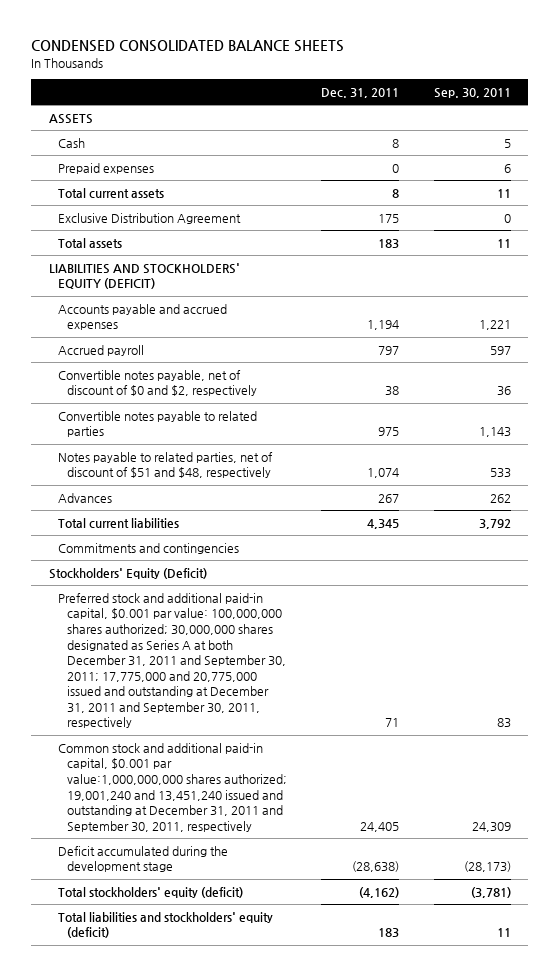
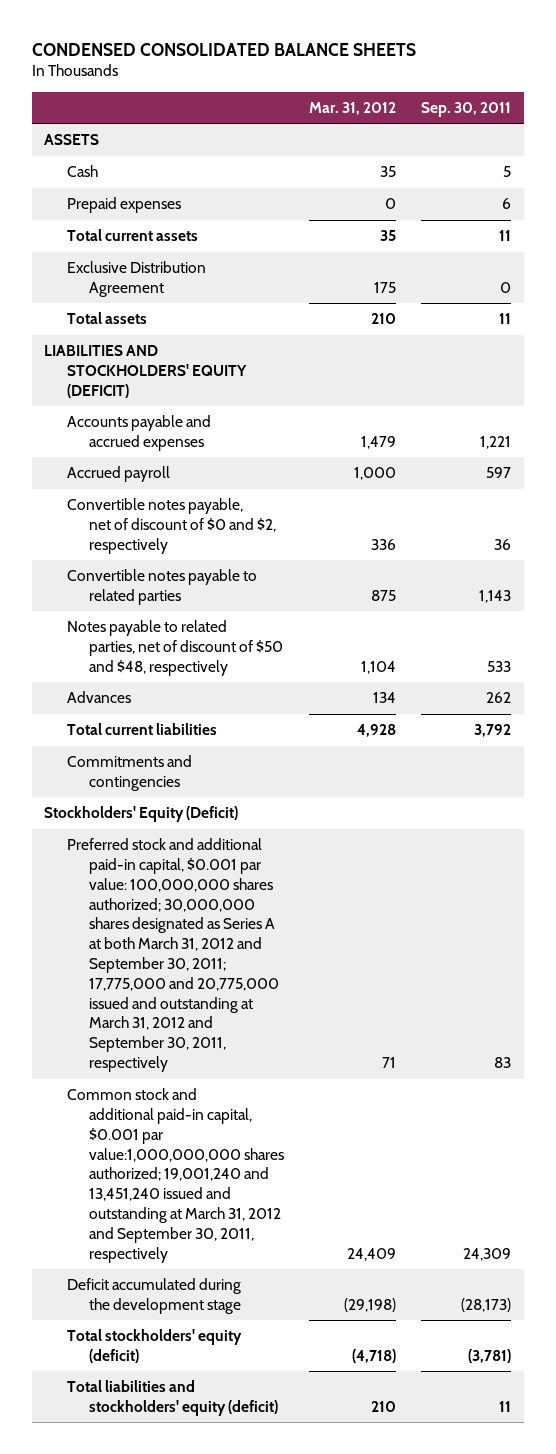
[321,87,400,98] Dec. 31, 2011 -> none
none -> [309,101,397,115] Mar. 31, 2012
[57,451,273,479] Notes payable to related parties, net of discount of $51 and $48, respectively -> [66,620,284,676] Notes payable to related parties, net of discount of $50 and $48, respectively
[57,592,286,729] Preferred stock and additional paid-in capital, $0.001 par value: 100,000,000 shares authorized; 30,000,000 shares designated as Series A at both December 31, 2011 and September 30, 2011; 17,775,000 and 20,775,000 issued and outstanding at December 31, 2011 and September 30, 2011, respectively -> [66,838,280,1073] Preferred stock and additional paid-in capital, $0.001 par value: 100,000,000 shares authorized; 30,000,000 shares designated as Series A at both March 31, 2012 and September 30, 2011; 17,775,000 and 20,775,000 issued and outstanding at March 31, 2012 and September 30, 2011, respectively
[57,742,287,832] Common stock and additional paid-in capital, $0.001 par value:1,000,000,000 shares authorized; 19,001,240 and 13,451,240 issued and outstanding at December 31, 2011 and September 30, 2011, respectively -> [66,1088,285,1263] Common stock and additional paid-in capital, $0.001 par value:1,000,000,000 shares authorized; 19,001,240 and 13,451,240 issued and outstanding at March 31, 2012 and September 30, 2011, respectively

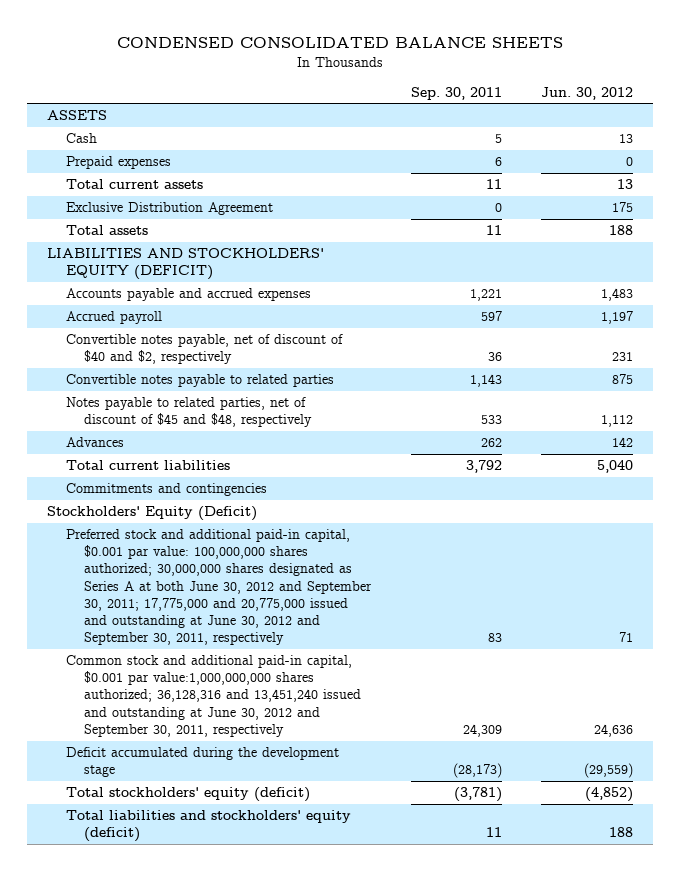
[309,101,397,115] Mar. 31, 2012 -> none
none -> [541,86,634,100] Jun. 30, 2012
[66,498,277,554] Convertible notes payable, net of discount of $0 and $2, respectively -> [65,334,343,365] Convertible notes payable, net of discount of $40 and $2, respectively
[66,620,284,676] Notes payable to related parties, net of discount of $50 and $48, respectively -> [65,397,313,428] Notes payable to related parties, net of discount of $45 and $48, respectively
[66,838,280,1073] Preferred stock and additional paid-in capital, $0.001 par value: 100,000,000 shares authorized; 30,000,000 shares designated as Series A at both March 31, 2012 and September 30, 2011; 17,775,000 and 20,775,000 issued and outstanding at March 31, 2012 and September 30, 2011, respectively -> [65,529,373,646] Preferred stock and additional paid-in capital, $0.001 par value: 100,000,000 shares authorized; 30,000,000 shares designated as Series A at both June 30, 2012 and September 30, 2011; 17,775,000 and 20,775,000 issued and outstanding at June 30, 2012 and September 30, 2011, respectively
[66,1088,285,1263] Common stock and additional paid-in capital, $0.001 par value:1,000,000,000 shares authorized; 19,001,240 and 13,451,240 issued and outstanding at March 31, 2012 and September 30, 2011, respectively -> [65,655,362,737] Common stock and additional paid-in capital, $0.001 par value:1,000,000,000 shares authorized; 36,128,316 and 13,451,240 issued and outstanding at June 30, 2012 and September 30, 2011, respectively

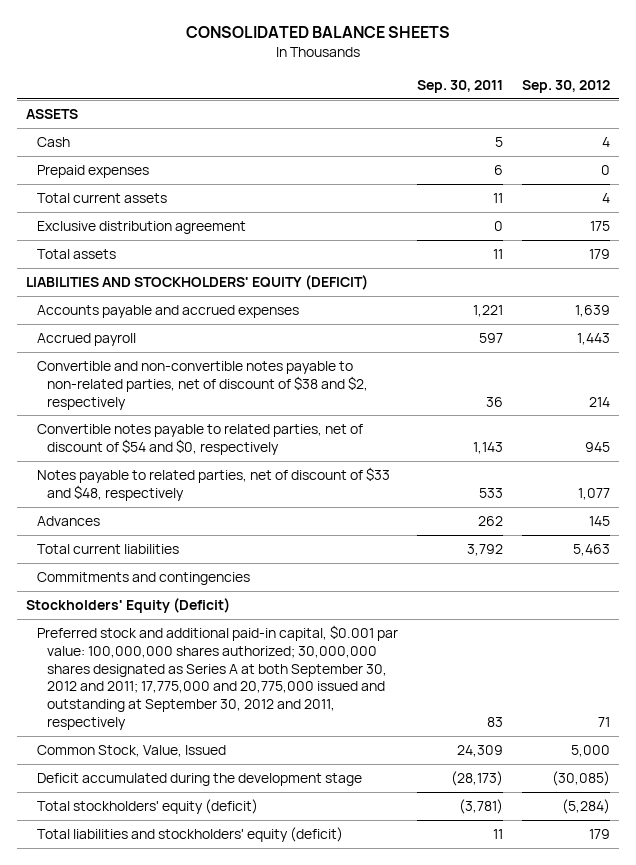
[117,37,564,49] CONDENSED CONSOLIDATED BALANCE SHEETS -> [185,26,450,39] CONSOLIDATED BALANCE SHEETS
[541,86,634,100] Jun. 30, 2012 -> none
none -> [521,80,610,94] Sep. 30, 2012
[65,202,273,216] Exclusive Distribution Agreement -> [36,220,246,234] Exclusive distribution agreement
[65,334,343,365] Convertible notes payable, net of discount of $40 and $2, respectively -> [36,360,369,410] Convertible and non-convertible notes payable to non-related parties, net of discount of $38 and $2, respectively
[65,374,334,388] Convertible notes payable to related parties -> [36,423,363,455] Convertible notes payable to related parties, net of discount of $54 and $0, respectively
[65,397,313,428] Notes payable to related parties, net of discount of $45 and $48, respectively -> [36,466,390,501] Notes payable to related parties, net of discount of $33 and $48, respectively
[65,529,373,646] Preferred stock and additional paid-in capital, $0.001 par value: 100,000,000 shares authorized; 30,000,000 shares designated as Series A at both June 30, 2012 and September 30, 2011; 17,775,000 and 20,775,000 issued and outstanding at June 30, 2012 and September 30, 2011, respectively -> [36,624,398,731] Preferred stock and additional paid-in capital, $0.001 par value: 100,000,000 shares authorized; 30,000,000 shares designated as Series A at both September 30, 2012 and 2011; 17,775,000 and 20,775,000 issued and outstanding at September 30, 2012 and 2011, respectively
[65,655,362,737] Common stock and additional paid-in capital, $0.001 par value:1,000,000,000 shares authorized; 36,128,316 and 13,451,240 issued and outstanding at June 30, 2012 and September 30, 2011, respectively -> [36,744,226,757] Common Stock, Value, Issued

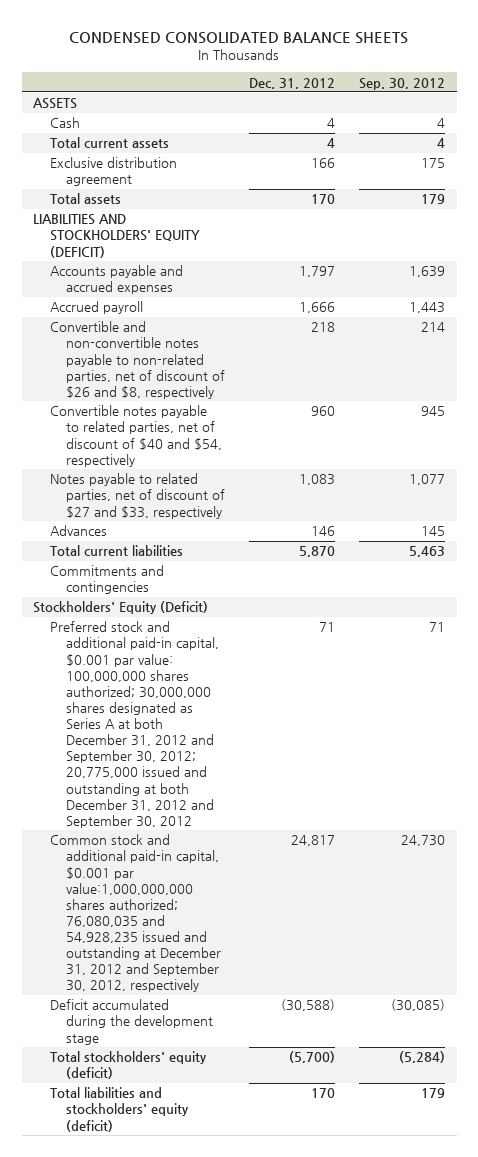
[185,26,450,39] CONSOLIDATED BALANCE SHEETS -> [69,31,409,44] CONDENSED CONSOLIDATED BALANCE SHEETS
[416,80,503,94] Sep. 30, 2011 -> none
none -> [249,77,336,89] Dec. 31, 2012
[36,164,149,178] Prepaid expenses -> none
[36,360,369,410] Convertible and non-convertible notes payable to non-related parties, net of discount of $38 and $2, respectively -> [49,321,226,399] Convertible and non-convertible notes payable to non-related parties, net of discount of $26 and $8, respectively
[36,423,363,455] Convertible notes payable to related parties, net of discount of $54 and $0, respectively -> [49,405,223,467] Convertible notes payable to related parties, net of discount of $40 and $54, respectively
[36,466,390,501] Notes payable to related parties, net of discount of $33 and $48, respectively -> [49,473,226,519] Notes payable to related parties, net of discount of $27 and $33, respectively
[36,744,226,757] Common Stock, Value, Issued -> none
[36,624,398,731] Preferred stock and additional paid-in capital, $0.001 par value: 100,000,000 shares authorized; 30,000,000 shares designated as Series A at both September 30, 2012 and 2011; 17,775,000 and 20,775,000 issued and outstanding at September 30, 2012 and 2011, respectively -> [49,621,220,828] Preferred stock and additional paid-in capital, $0.001 par value: 100,000,000 shares authorized; 30,000,000 shares designated as Series A at both December 31, 2012 and September 30, 2012; 20,775,000 issued and outstanding at both December 31, 2012 and September 30, 2012
none -> [49,834,222,993] Common stock and additional paid-in capital, $0.001 par value:1,000,000,000 shares authorized; 76,080,035 and 54,928,235 issued and outstanding at December 31, 2012 and September 30, 2012, respectively

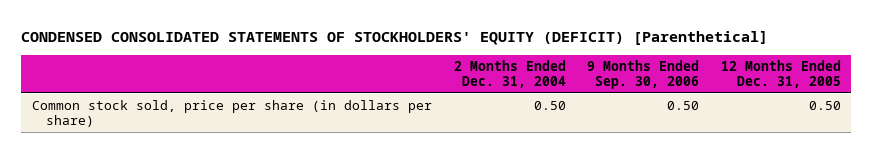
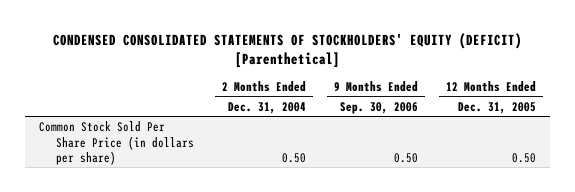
[31,100,432,128] Common stock sold, price per share (in dollars per share) -> [39,121,195,165] Common Stock Sold Per Share Price (in dollars per share)

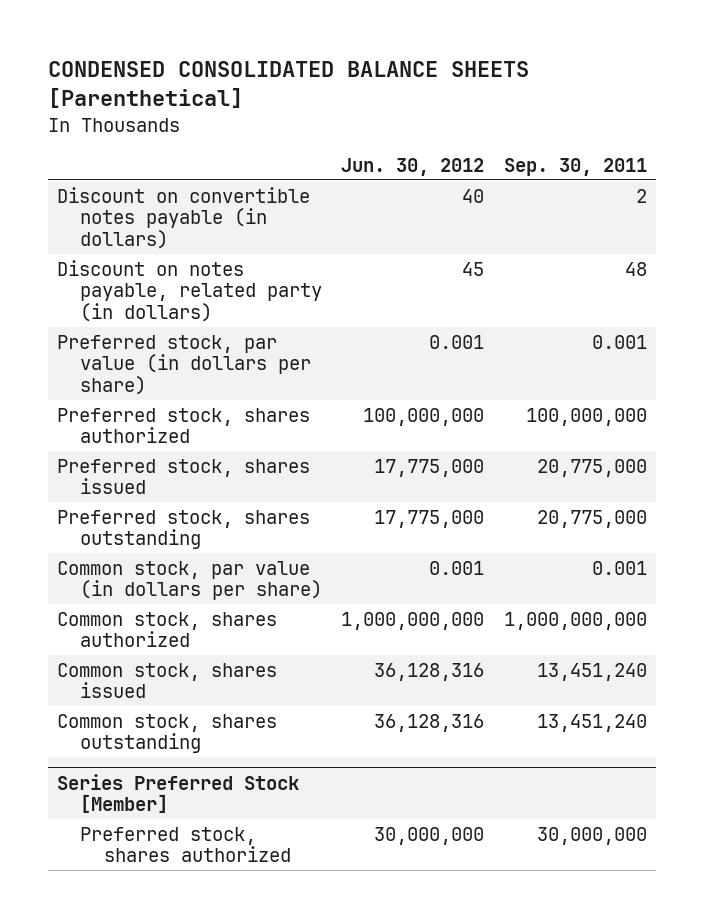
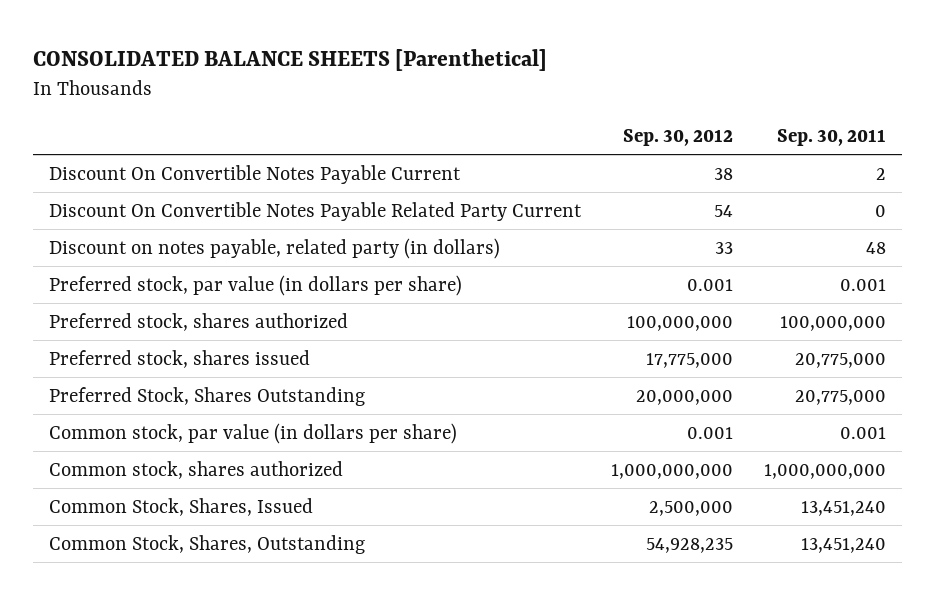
[47,60,529,109] CONDENSED CONSOLIDATED BALANCE SHEETS [Parenthetical] -> [33,49,548,72] CONSOLIDATED BALANCE SHEETS [Parenthetical]
[341,158,485,177] Jun. 30, 2012 -> none
none -> [623,128,734,146] Sep. 30, 2012
[57,186,311,250] Discount on convertible notes payable (in dollars) -> [48,164,461,184] Discount On Convertible Notes Payable Current
none -> [48,201,582,221] Discount On Convertible Notes Payable Related Party Current
[57,509,311,550] Preferred stock, shares outstanding -> [48,386,365,406] Preferred Stock, Shares Outstanding
[57,773,300,814] Series Preferred Stock [Member] -> none
[80,826,291,863] Preferred stock, shares authorized -> none
[57,662,278,699] Common stock, shares issued -> [48,497,313,516] Common Stock, Shares, Issued
[57,713,278,754] Common stock, shares outstanding -> [48,534,365,554] Common Stock, Shares, Outstanding

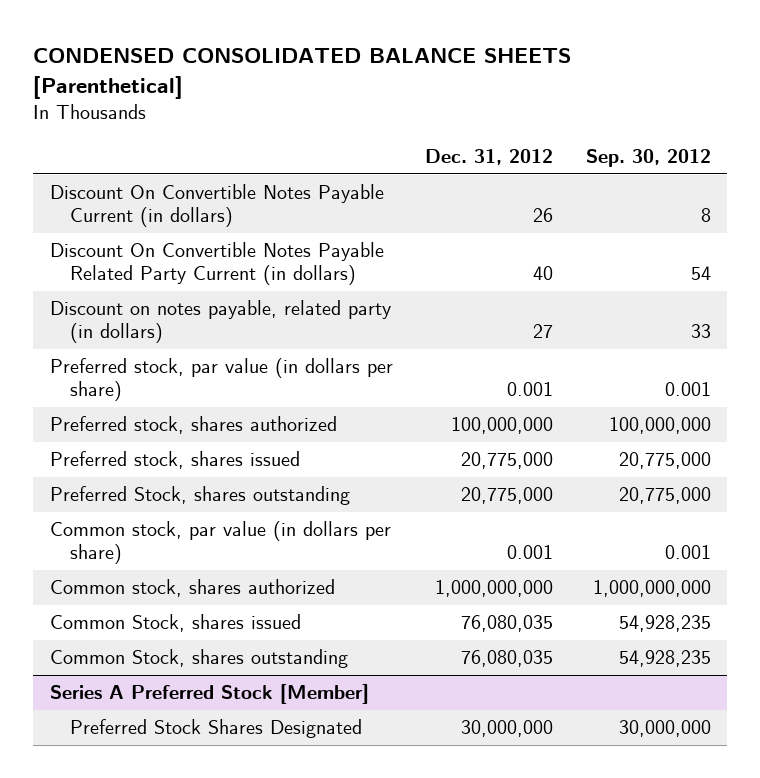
[33,49,548,72] CONSOLIDATED BALANCE SHEETS [Parenthetical] -> [33,48,572,100] CONDENSED CONSOLIDATED BALANCE SHEETS [Parenthetical]
[777,128,887,146] Sep. 30, 2011 -> none
none -> [425,148,554,165] Dec. 31, 2012
[48,164,461,184] Discount On Convertible Notes Payable Current -> [49,184,384,227] Discount On Convertible Notes Payable Current (in dollars)
[714,167,734,180] 38 -> [700,207,711,222] 8
[48,201,582,221] Discount On Convertible Notes Payable Related Party Current -> [49,242,384,285] Discount On Convertible Notes Payable Related Party Current (in dollars)
[646,352,734,368] 17,775,000 -> [618,452,711,470] 20,775,000
[48,386,365,406] Preferred Stock, Shares Outstanding -> [49,486,350,506] Preferred Stock, shares outstanding
[636,389,734,405] 20,000,000 -> [618,487,711,505] 20,775,000
[48,497,313,516] Common Stock, Shares, Issued -> [49,614,301,633] Common Stock, shares issued
[649,500,734,516] 2,500,000 -> [618,615,711,633] 54,928,235
[48,534,365,554] Common Stock, Shares, Outstanding -> [49,649,348,669] Common Stock, shares outstanding
none -> [49,684,369,705] Series A Preferred Stock [Member]
none -> [70,719,363,739] Preferred Stock Shares Designated

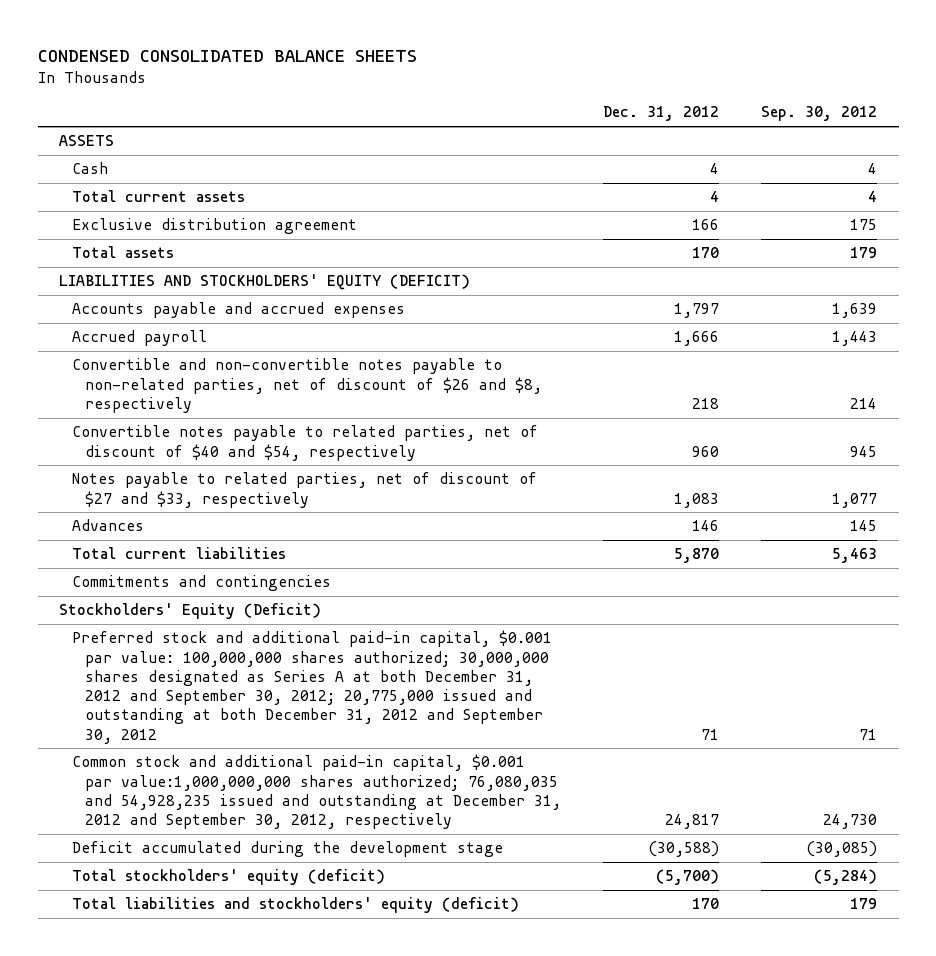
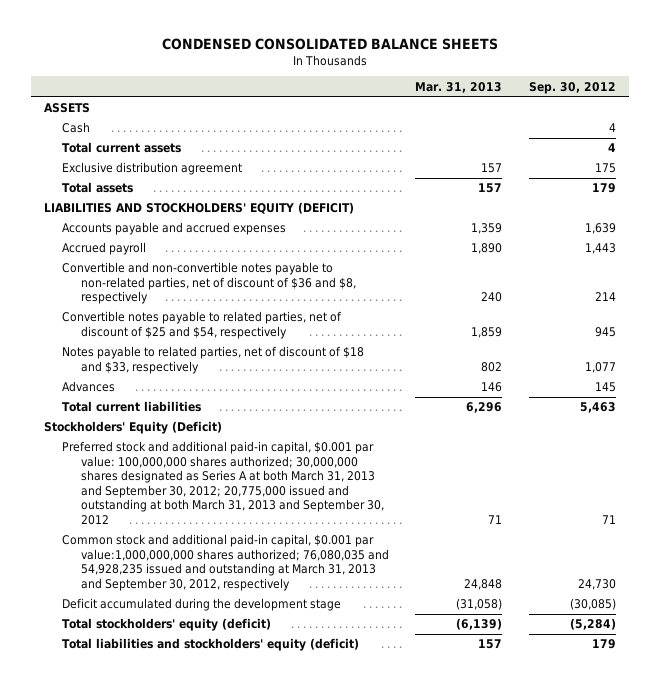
[603,106,720,122] Dec. 31, 2012 -> none
none -> [415,81,503,93] Mar. 31, 2013
[71,358,543,413] Convertible and non-convertible notes payable to non-related parties, net of discount of $26 and $8, respectively -> [62,262,356,305] Convertible and non-convertible notes payable to non-related parties, net of discount of $36 and $8, respectively
[71,425,538,461] Convertible notes payable to related parties, net of discount of $40 and $54, respectively -> [62,311,343,339] Convertible notes payable to related parties, net of discount of $25 and $54, respectively
[71,472,537,508] Notes payable to related parties, net of discount of $27 and $33, respectively -> [62,346,365,374] Notes payable to related parties, net of discount of $18 and $33, respectively
[71,575,331,592] Commitments and contingencies -> none
[71,630,552,744] Preferred stock and additional paid-in capital, $0.001 par value: 100,000,000 shares authorized; 30,000,000 shares designated as Series A at both December 31, 2012 and September 30, 2012; 20,775,000 issued and outstanding at both December 31, 2012 and September 30, 2012 -> [62,441,384,525] Preferred stock and additional paid-in capital, $0.001 par value: 100,000,000 shares authorized; 30,000,000 shares designated as Series A at both March 31, 2013 and September 30, 2012; 20,775,000 issued and outstanding at both March 31, 2013 and September 30, 2012
[71,754,562,830] Common stock and additional paid-in capital, $0.001 par value:1,000,000,000 shares authorized; 76,080,035 and 54,928,235 issued and outstanding at December 31, 2012 and September 30, 2012, respectively -> [62,534,389,591] Common stock and additional paid-in capital, $0.001 par value:1,000,000,000 shares authorized; 76,080,035 and 54,928,235 issued and outstanding at March 31, 2013 and September 30, 2012, respectively

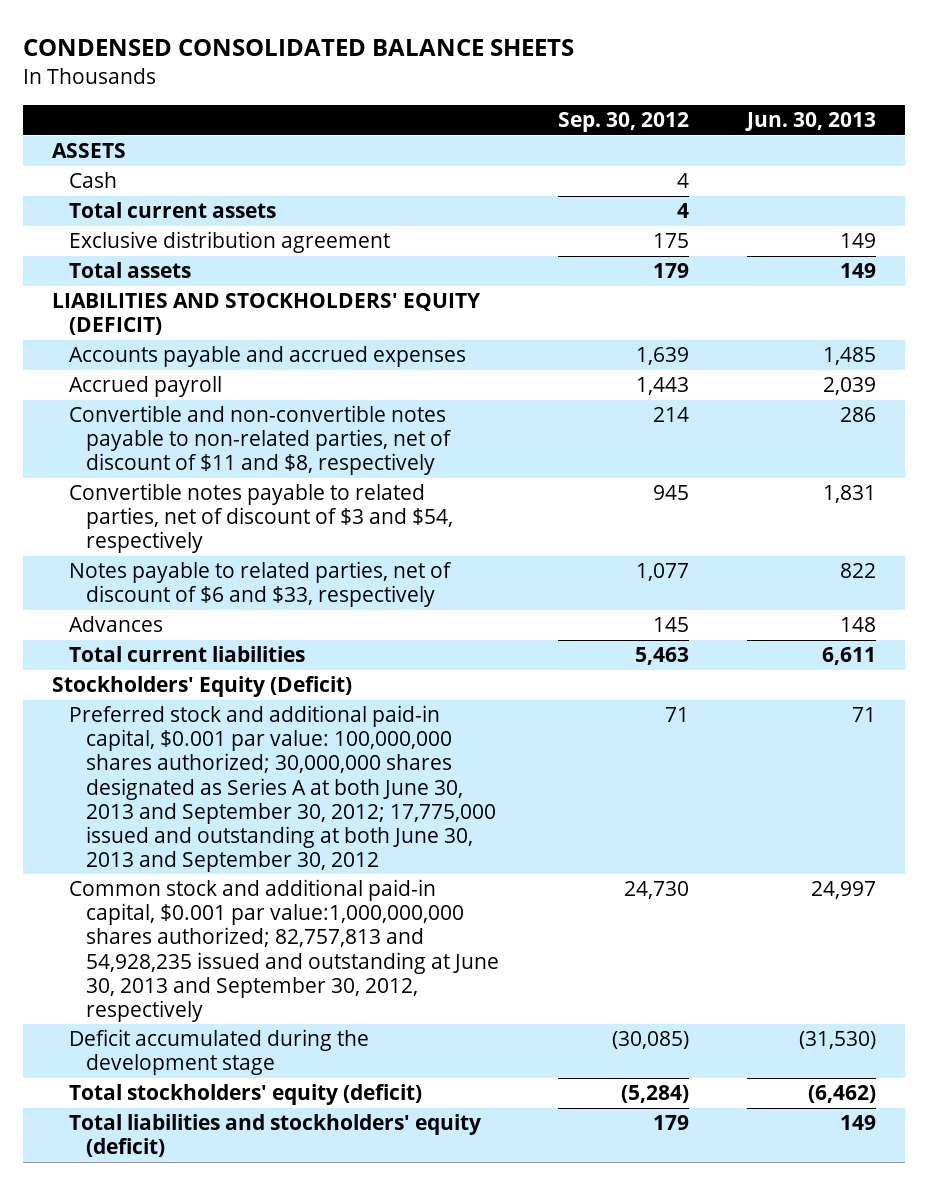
[415,81,503,93] Mar. 31, 2013 -> none
none -> [745,112,877,132] Jun. 30, 2013
[62,262,356,305] Convertible and non-convertible notes payable to non-related parties, net of discount of $36 and $8, respectively -> [69,405,453,476] Convertible and non-convertible notes payable to non-related parties, net of discount of $11 and $8, respectively
[62,311,343,339] Convertible notes payable to related parties, net of discount of $25 and $54, respectively -> [69,483,454,554] Convertible notes payable to related parties, net of discount of $3 and $54, respectively
[62,346,365,374] Notes payable to related parties, net of discount of $18 and $33, respectively -> [69,561,453,608] Notes payable to related parties, net of discount of $6 and $33, respectively
[62,441,384,525] Preferred stock and additional paid-in capital, $0.001 par value: 100,000,000 shares authorized; 30,000,000 shares designated as Series A at both March 31, 2013 and September 30, 2012; 20,775,000 issued and outstanding at both March 31, 2013 and September 30, 2012 -> [69,705,497,873] Preferred stock and additional paid-in capital, $0.001 par value: 100,000,000 shares authorized; 30,000,000 shares designated as Series A at both June 30, 2013 and September 30, 2012; 17,775,000 issued and outstanding at both June 30, 2013 and September 30, 2012
[62,534,389,591] Common stock and additional paid-in capital, $0.001 par value:1,000,000,000 shares authorized; 76,080,035 and 54,928,235 issued and outstanding at March 31, 2013 and September 30, 2012, respectively -> [69,879,500,1022] Common stock and additional paid-in capital, $0.001 par value:1,000,000,000 shares authorized; 82,757,813 and 54,928,235 issued and outstanding at June 30, 2013 and September 30, 2012, respectively

